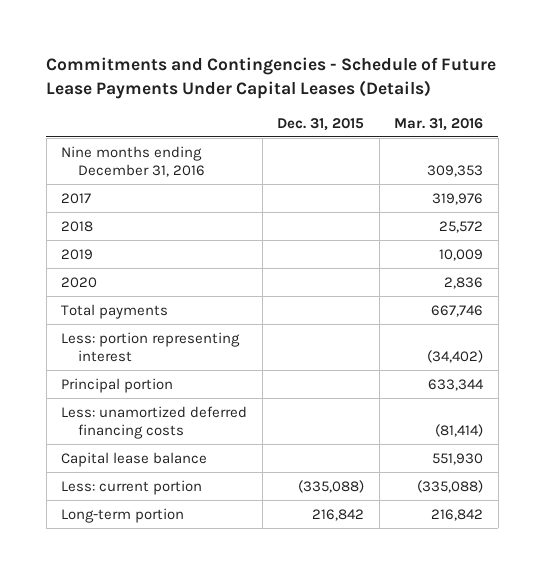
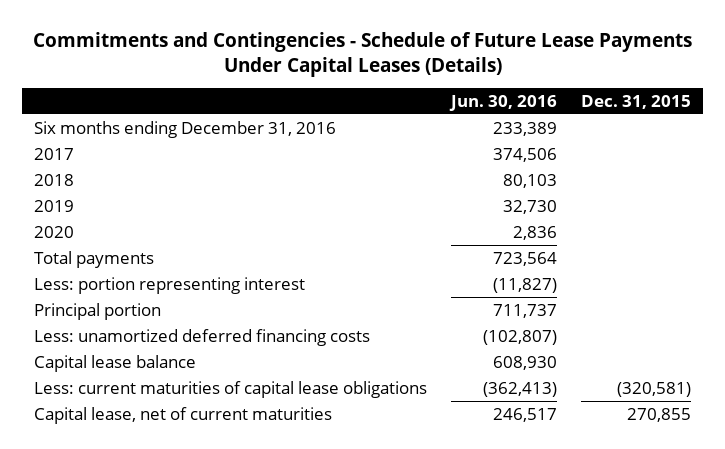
[394,117,484,131] Mar. 31, 2016 -> none
none -> [449,94,558,111] Jun. 30, 2016
[61,145,205,177] Nine months ending December 31, 2016 -> [33,120,336,138] Six months ending December 31, 2016
[61,507,185,523] Long-term portion -> none
[61,479,203,495] Less: current portion -> [33,380,427,398] Less: current maturities of capital lease obligations
[298,479,365,493] (335,088) -> [617,381,692,397] (320,581)
none -> [33,406,332,424] Capital lease, net of current maturities

